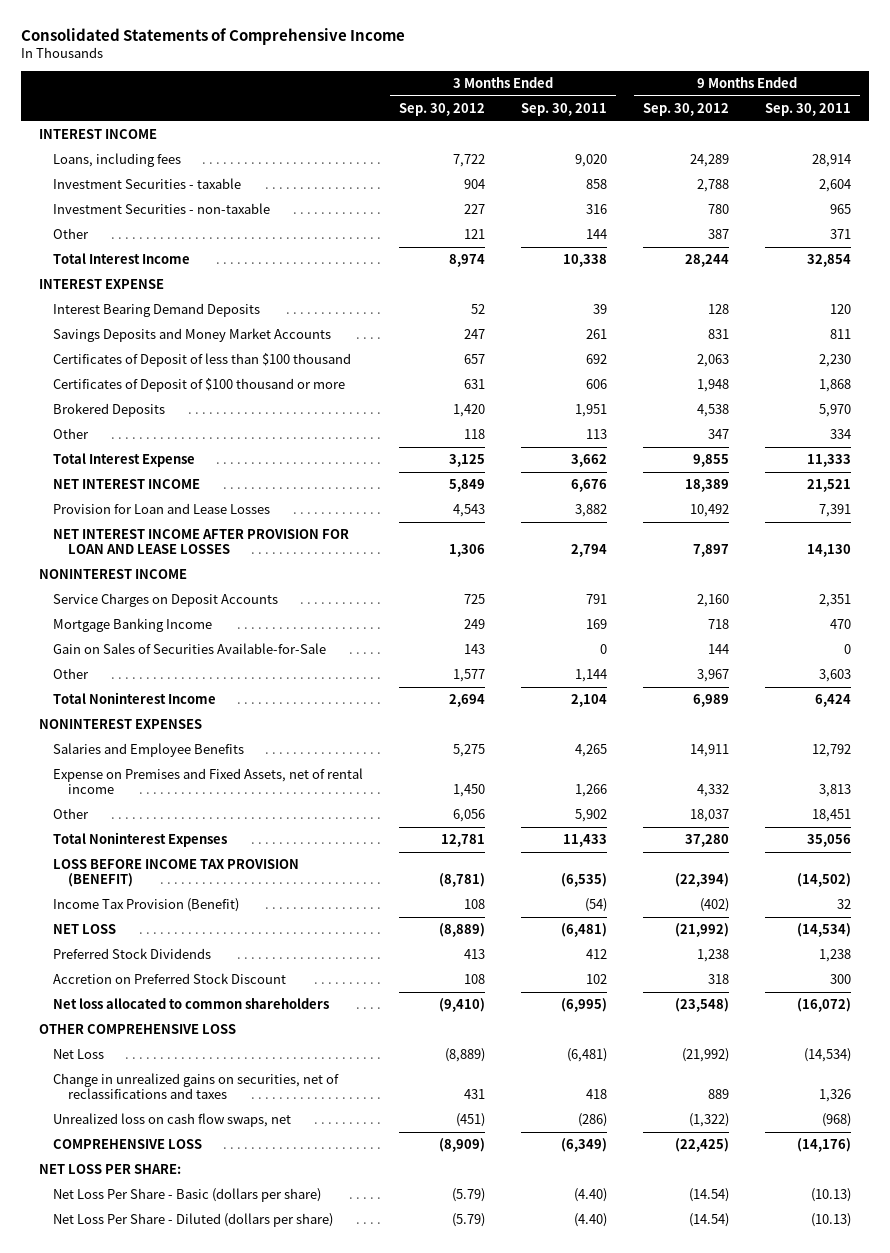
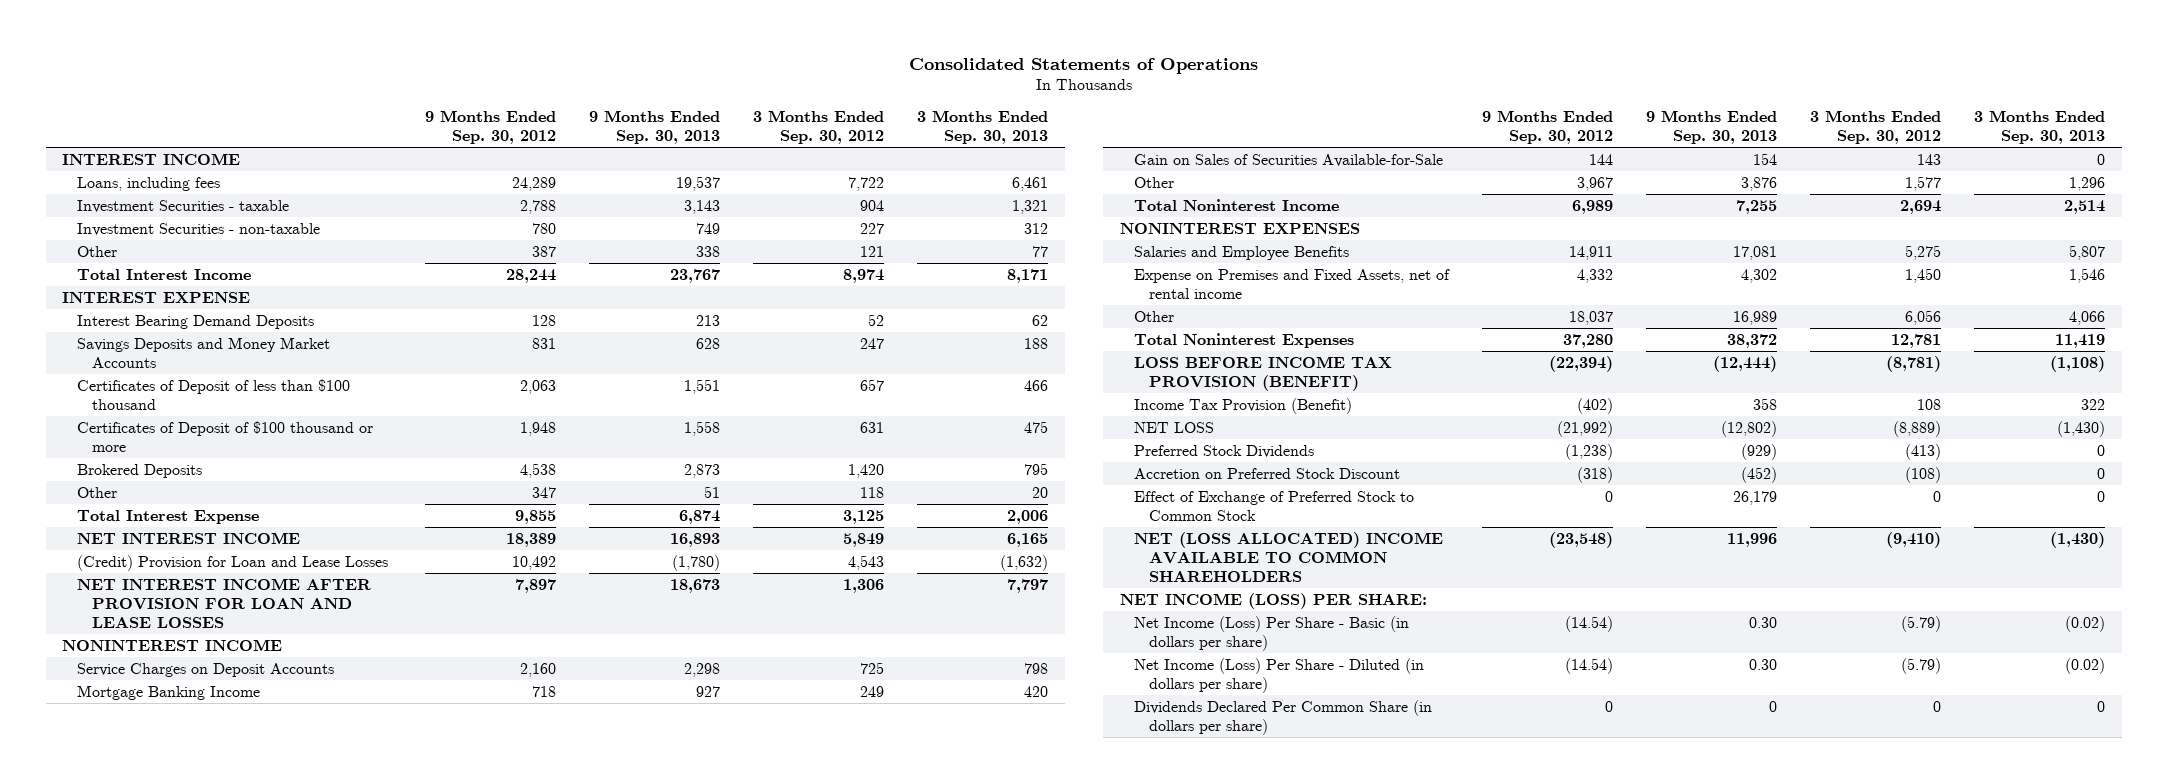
[21,27,406,45] Consolidated Statements of Comprehensive Income -> [908,57,1258,74] Consolidated Statements of Operations
[521,102,608,116] Sep. 30, 2011 -> none
[764,102,851,116] Sep. 30, 2011 -> none
none -> [588,110,720,145] 9 Months Ended Sep. 30, 2013
none -> [916,110,1048,145] 3 Months Ended Sep. 30, 2013
[53,503,271,515] Provision for Loan and Lease Losses -> [76,554,388,571] (Credit) Provision for Loan and Lease Losses
[38,1024,236,1035] OTHER COMPREHENSIVE LOSS -> none
[53,1049,105,1060] Net Loss -> none
[53,1073,340,1099] Change in unrealized gains on securities, net of reclassifications and taxes -> none
[53,1113,292,1128] Unrealized loss on cash flow swaps, net -> none
[53,1139,203,1150] COMPREHENSIVE LOSS -> none
[464,949,486,960] 413 -> [1905,443,1942,460] (413)
[696,949,729,963] 1,238 -> [1565,443,1614,460] (1,238)
[464,974,486,985] 108 -> [1905,466,1942,483] (108)
[707,974,729,985] 318 -> [1577,466,1614,483] (318)
none -> [1134,490,1415,521] Effect of Exchange of Preferred Stock to Common Stock
[53,998,330,1010] Net loss allocated to common shareholders -> [1134,531,1444,582] NET (LOSS ALLOCATED) INCOME AVAILABLE TO COMMON SHAREHOLDERS
[38,1164,181,1175] NET LOSS PER SHARE: -> [1119,592,1427,609] NET INCOME (LOSS) PER SHARE:
[53,1188,322,1203] Net Loss Per Share - Basic (dollars per share) -> [1134,615,1410,651] Net Income (Loss) Per Share - Basic (in dollars per share)
[53,1213,334,1228] Net Loss Per Share - Diluted (dollars per share) -> [1134,657,1425,693] Net Income (Loss) Per Share - Diluted (in dollars per share)
none -> [1134,699,1433,735] Dividends Declared Per Common Share (in dollars per share)

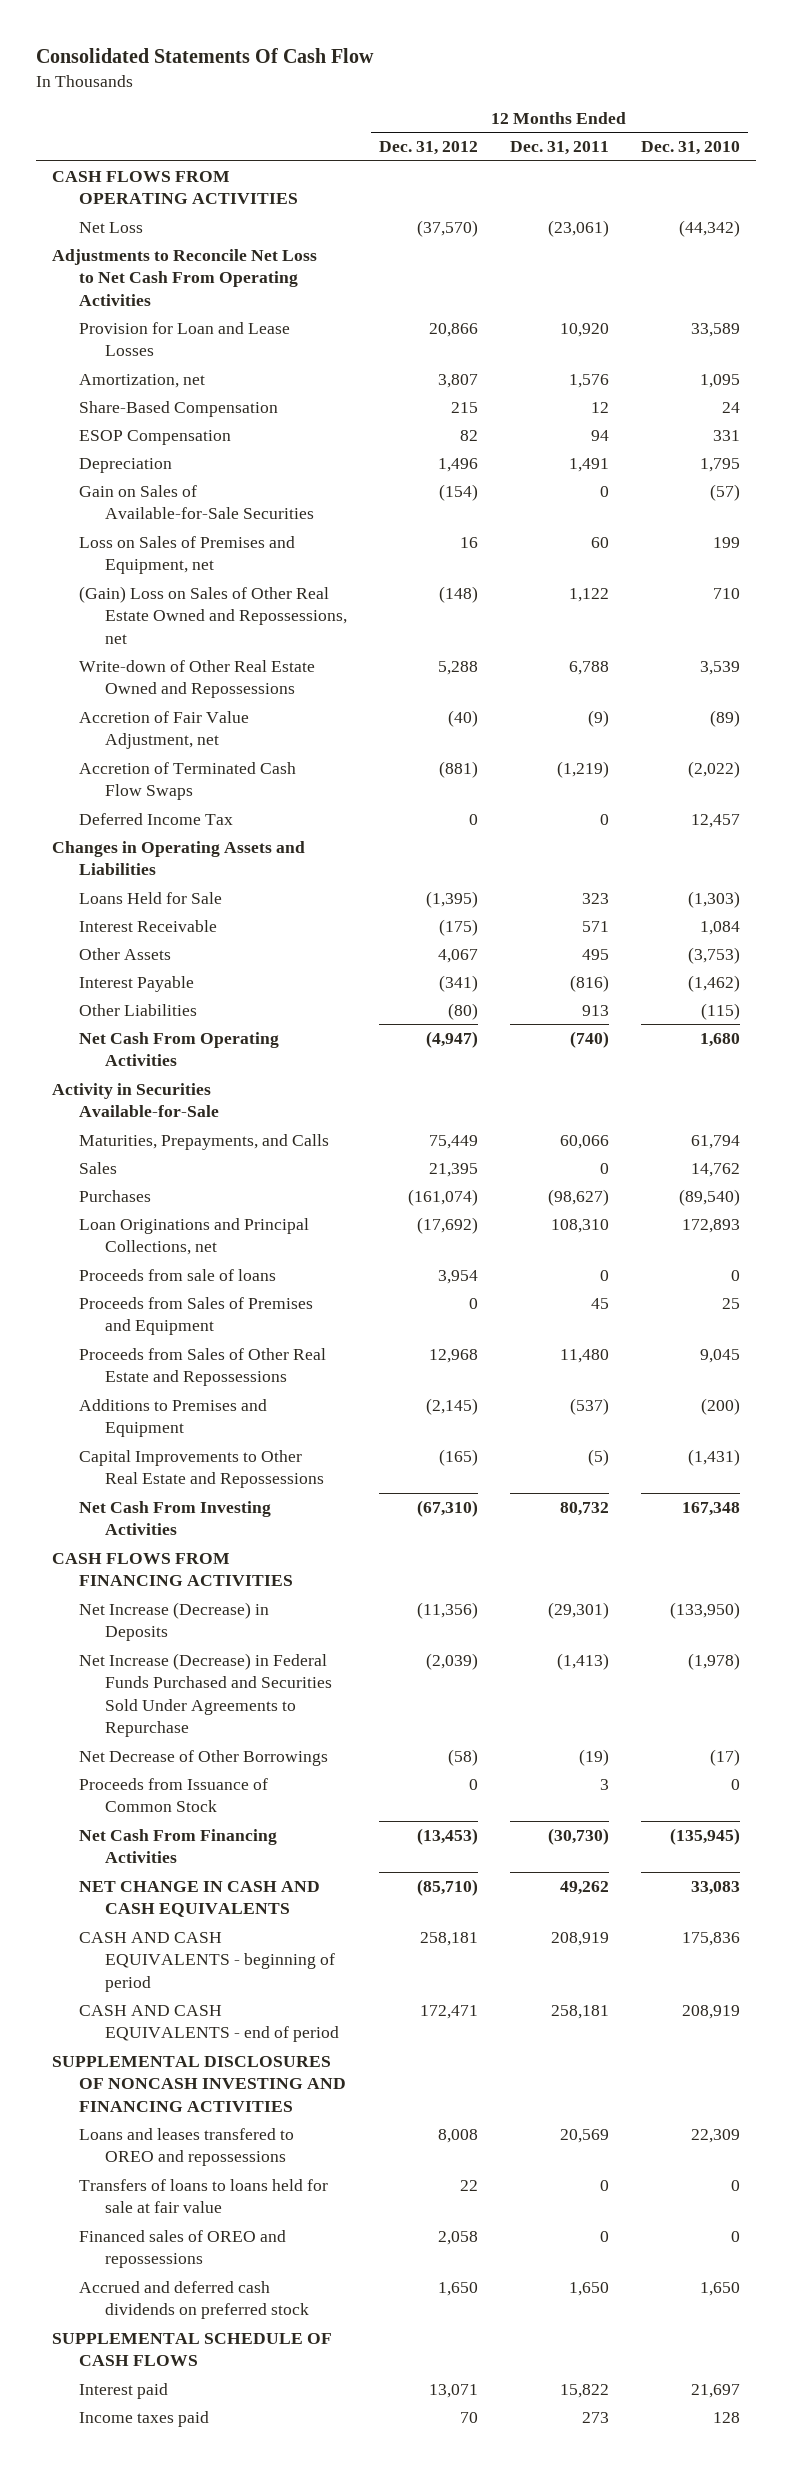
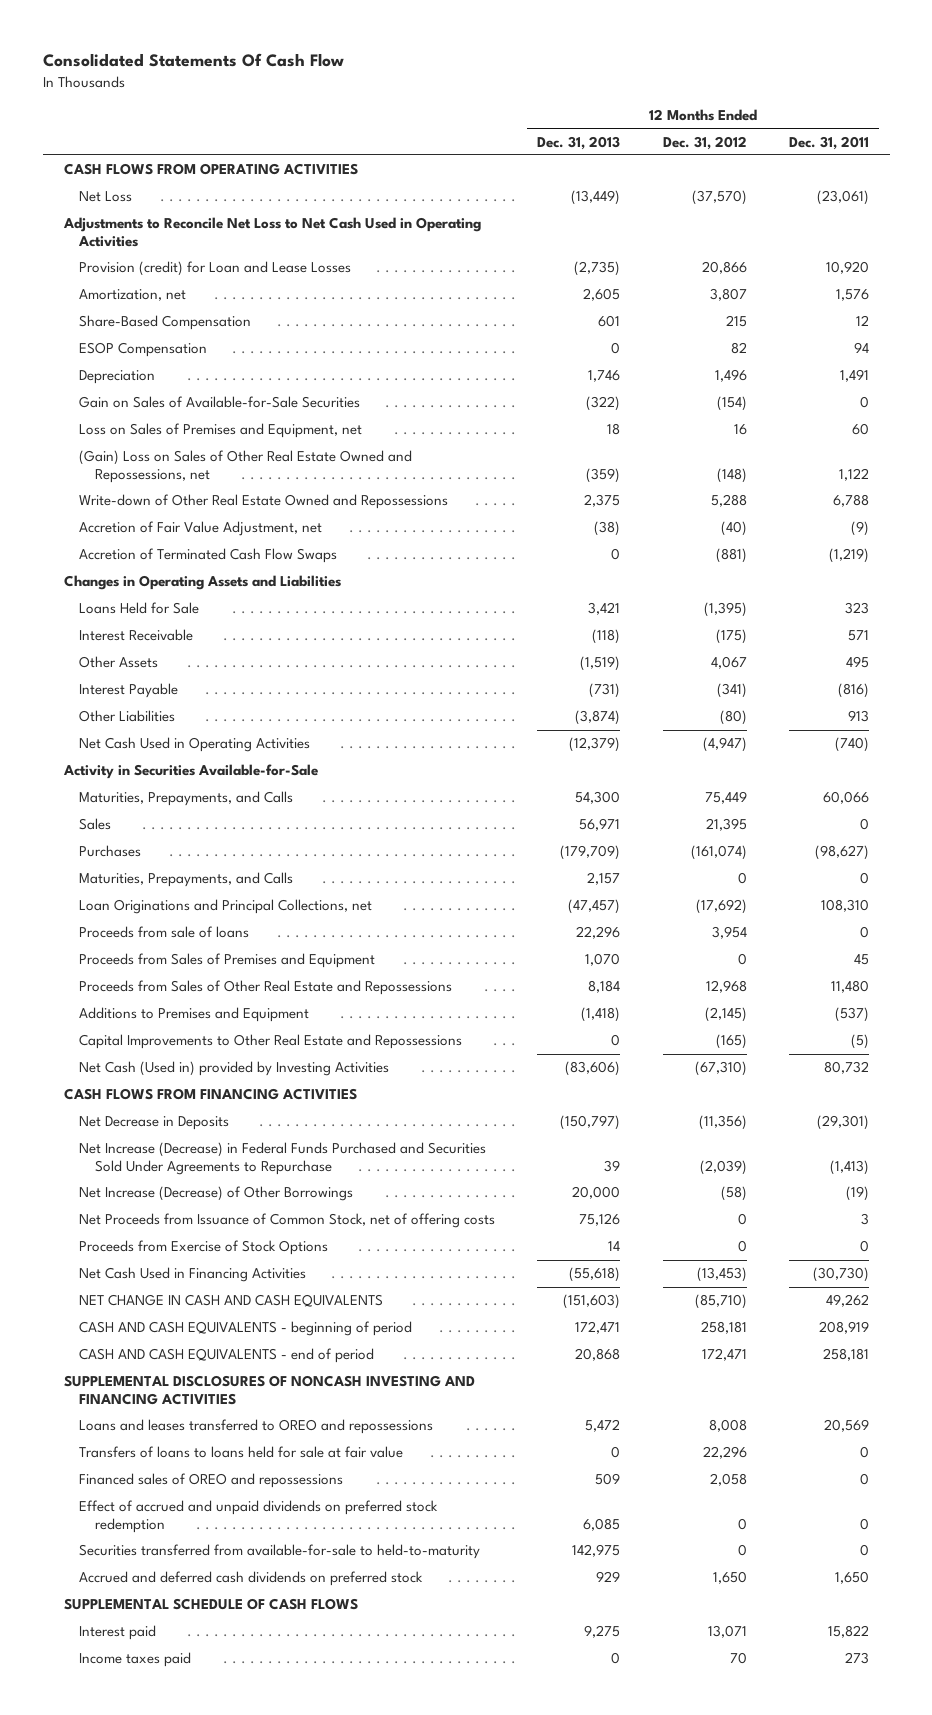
[640,140,740,155] Dec. 31, 2010 -> none
none -> [537,135,621,150] Dec. 31, 2013
[52,248,318,306] Adjustments to Reconcile Net Loss to Net Cash From Operating Activities -> [62,217,481,248] Adjustments to Reconcile Net Loss to Net Cash Used in Operating Activities
[78,321,290,357] Provision for Loan and Lease Losses -> [79,261,352,277] Provision (credit) for Loan and Lease Losses
[78,812,233,825] Deferred Income Tax -> none
[78,1031,279,1067] Net Cash From Operating Activities -> [79,737,311,753] Net Cash Used in Operating Activities
none -> [79,872,294,888] Maturities, Prepayments, and Calls
[78,1500,271,1536] Net Cash From Investing Activities -> [79,1061,390,1077] Net Cash (Used in) provided by Investing Activities
[78,1601,269,1642] Net Increase (Decrease) in Deposits -> [79,1116,230,1131] Net Decrease in Deposits
[78,1749,328,1766] Net Decrease of Other Borrowings -> [79,1186,354,1202] Net Increase (Decrease) of Other Borrowings
[78,1777,268,1813] Proceeds from Issuance of Common Stock -> [79,1213,496,1229] Net Proceeds from Issuance of Common Stock, net of offering costs
none -> [79,1240,329,1256] Proceeds from Exercise of Stock Options
[78,1828,277,1864] Net Cash From Financing Activities -> [79,1267,307,1283] Net Cash Used in Financing Activities
[78,2127,294,2167] Loans and leases transfered to OREO and repossessions -> [79,1419,434,1435] Loans and leases transferred to OREO and repossessions
[459,2179,478,2191] 22 -> [702,1446,747,1460] 22,296
none -> [79,1500,439,1534] Effect of accrued and unpaid dividends on preferred stock redemption
none -> [79,1544,481,1560] Securities transferred from available-for-sale to held-to-maturity

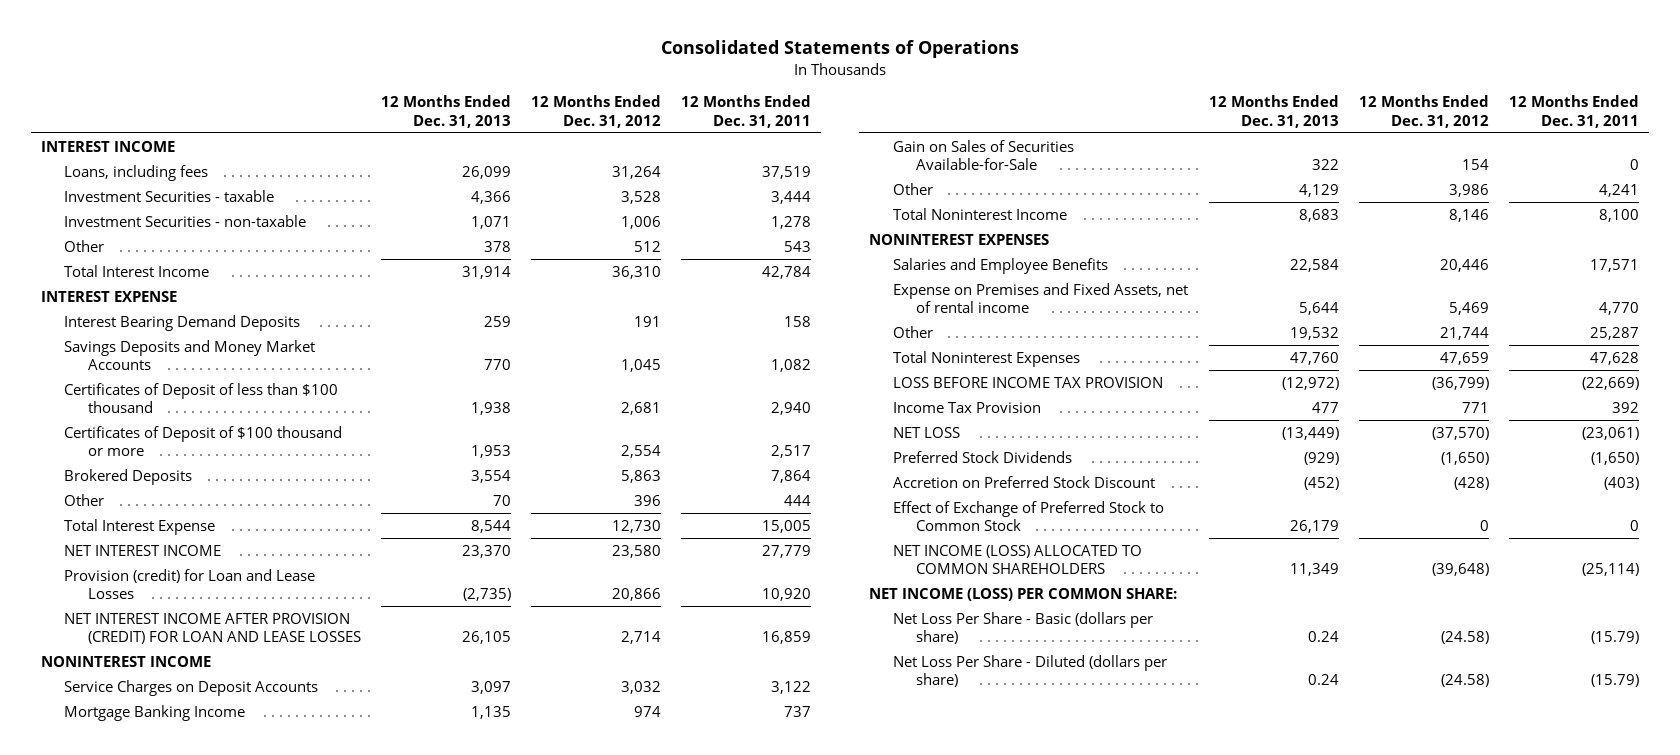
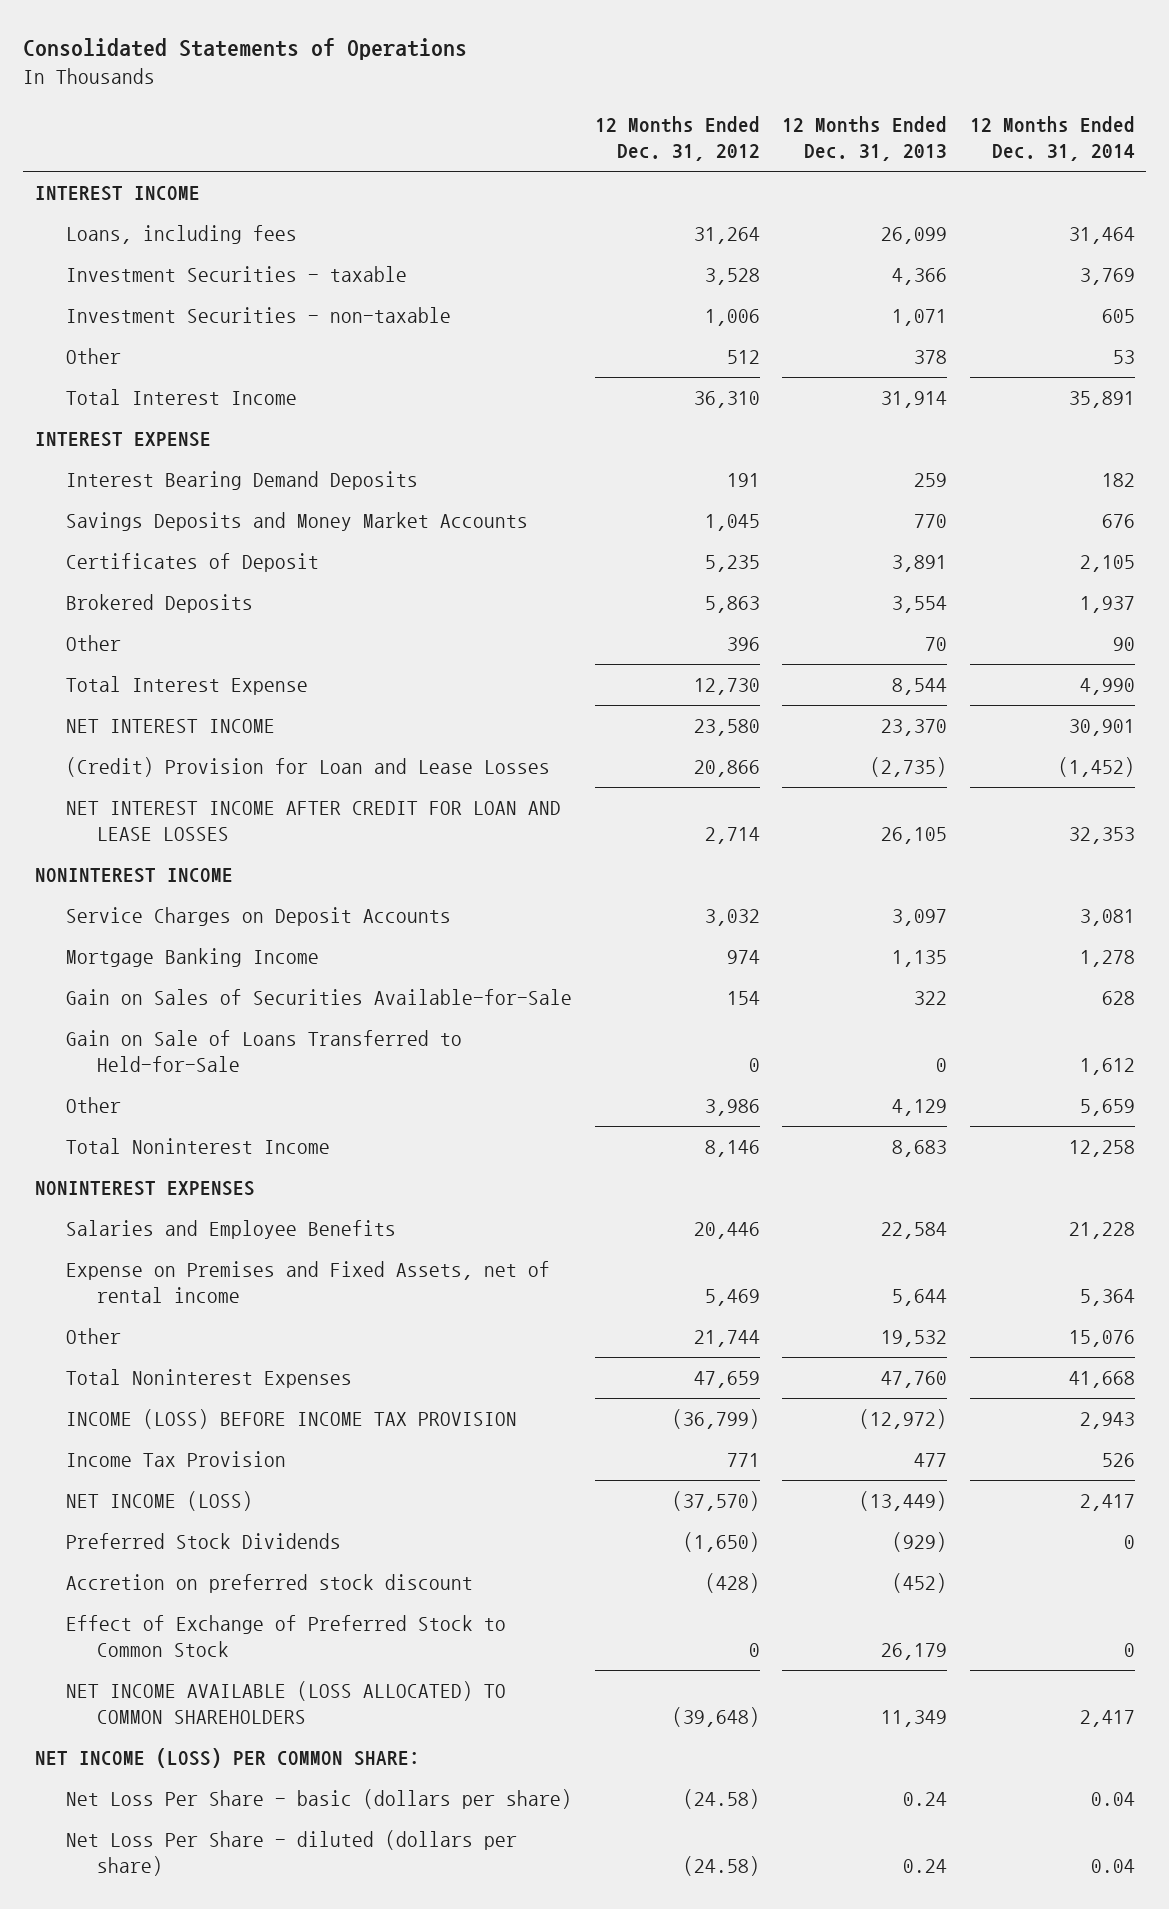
[681,95,812,128] 12 Months Ended Dec. 31, 2011 -> none
none -> [969,116,1135,162] 12 Months Ended Dec. 31, 2014
[64,382,339,414] Certificates of Deposit of less than $100 thousand -> none
[64,425,343,457] Certificates of Deposit of $100 thousand or more -> none
none -> [65,553,319,573] Certificates of Deposit
[64,568,316,600] Provision (credit) for Loan and Lease Losses -> [65,757,550,778] (Credit) Provision for Loan and Lease Losses
[64,612,362,645] NET INTEREST INCOME AFTER PROVISION (CREDIT) FOR LOAN AND LEASE LOSSES -> [65,801,561,842] NET INTEREST INCOME AFTER CREDIT FOR LOAN AND LEASE LOSSES
none -> [65,1030,462,1073] Gain on Sale of Loans Transferred to Held-for-Sale
[892,376,1163,388] LOSS BEFORE INCOME TAX PROVISION -> [65,1409,517,1430] INCOME (LOSS) BEFORE INCOME TAX PROVISION
[892,426,960,438] NET LOSS -> [65,1491,253,1512] NET INCOME (LOSS)
[892,475,1155,488] Accretion on Preferred Stock Discount -> [65,1574,473,1594] Accretion on preferred stock discount
[892,544,1142,575] NET INCOME (LOSS) ALLOCATED TO COMMON SHAREHOLDERS -> [65,1681,506,1725] NET INCOME AVAILABLE (LOSS ALLOCATED) TO COMMON SHAREHOLDERS
[892,611,1153,645] Net Loss Per Share - Basic (dollars per share) -> [65,1789,572,1810] Net Loss Per Share - basic (dollars per share)
[892,654,1167,688] Net Loss Per Share - Diluted (dollars per share) -> [65,1830,517,1877] Net Loss Per Share - diluted (dollars per share)

